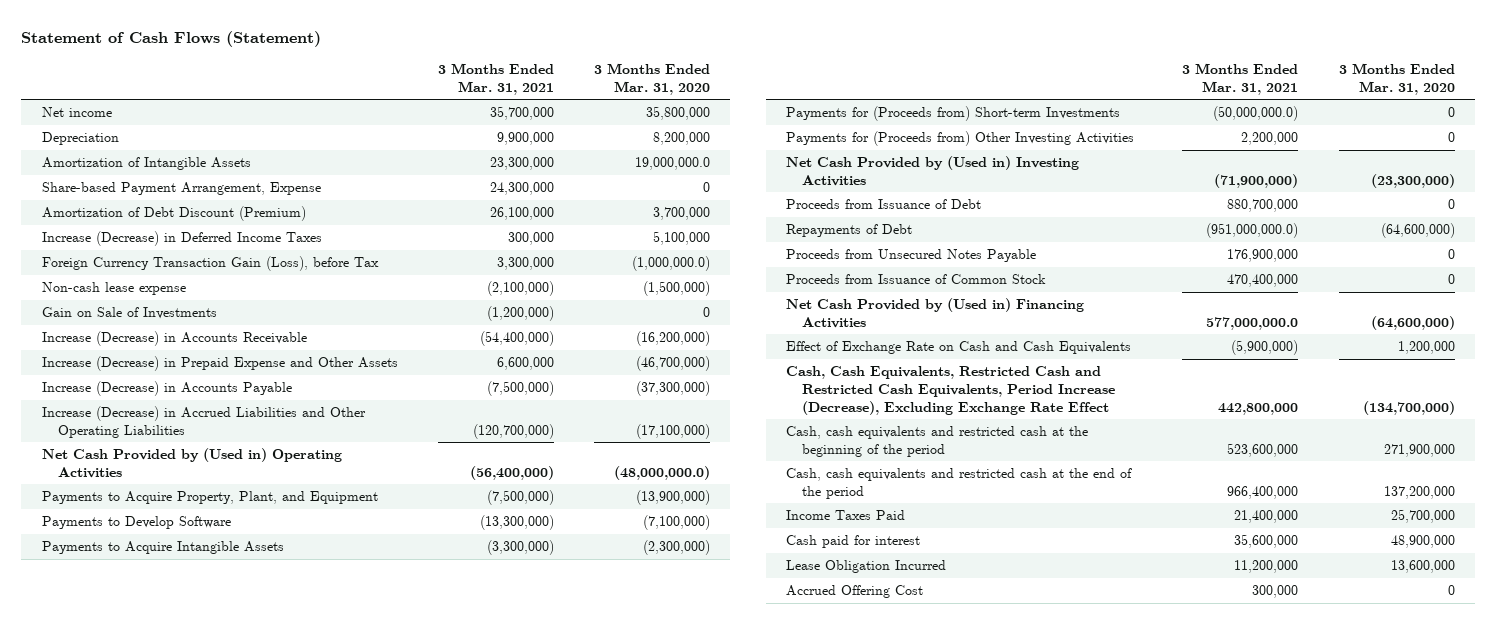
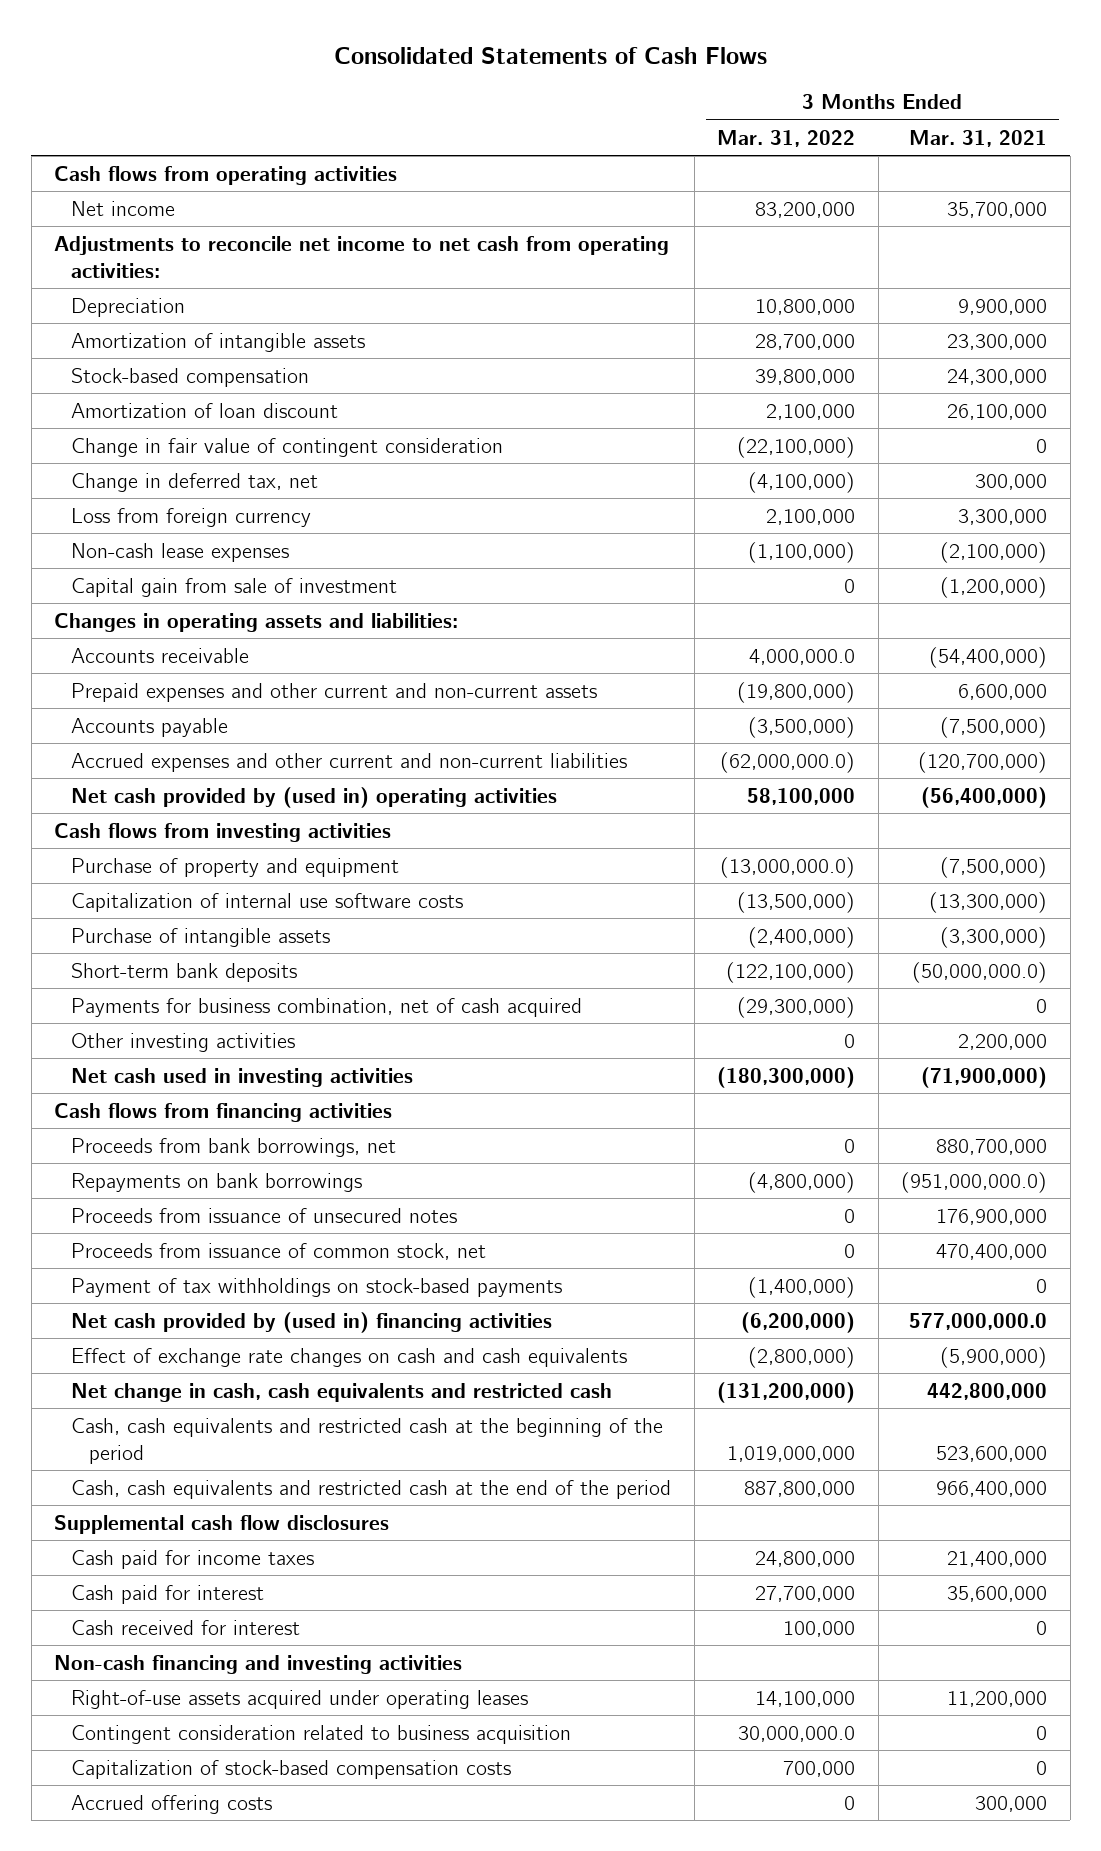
[21,31,322,48] Statement of Cash Flows (Statement) -> [333,46,767,64] Consolidated Statements of Cash Flows
[594,63,711,96] 3 Months Ended Mar. 31, 2020 -> none
none -> [717,129,856,147] Mar. 31, 2022
none -> [54,165,398,185] Cash flows from operating activities
none -> [54,235,670,278] Adjustments to reconcile net income to net cash from operating activities:
[41,157,251,171] Amortization of Intangible Assets -> [71,332,366,352] Amortization of intangible assets
[41,182,321,196] Share-based Payment Arrangement, Expense -> [71,367,310,387] Stock-based compensation
[41,206,306,222] Amortization of Debt Discount (Premium) -> [71,402,339,418] Amortization of loan discount
none -> [71,437,504,457] Change in fair value of contingent consideration
[41,231,322,247] Increase (Decrease) in Deferred Income Taxes -> [71,472,319,492] Change in deferred tax, net
[41,256,379,272] Foreign Currency Transaction Gain (Loss), before Tax -> [71,507,312,527] Loss from foreign currency
[41,282,186,296] Non-cash lease expense -> [71,542,290,562] Non-cash lease expenses
[41,307,217,320] Gain on Sale of Investments -> [71,577,398,597] Capital gain from sale of investment
none -> [54,612,459,632] Changes in operating assets and liabilities:
[41,331,307,347] Increase (Decrease) in Accounts Receivable -> [71,647,250,663] Accounts receivable
[41,356,398,372] Increase (Decrease) in Prepaid Expense and Other Assets -> [71,682,598,702] Prepaid expenses and other current and non-current assets
[41,381,292,397] Increase (Decrease) in Accounts Payable -> [71,717,229,737] Accounts payable
[41,406,366,438] Increase (Decrease) in Accrued Liabilities and Other Operating Liabilities -> [71,752,628,772] Accrued expenses and other current and non-current liabilities
[41,448,342,478] Net Cash Provided by (Used in) Operating Activities -> [71,786,558,808] Net cash provided by (used in) operating activities
none -> [54,822,392,842] Cash flows from investing activities
[41,491,378,505] Payments to Acquire Property, Plant, and Equipment -> [71,857,400,877] Purchase of property and equipment
[41,516,231,530] Payments to Develop Software -> [71,892,464,912] Capitalization of internal use software costs
[41,541,284,555] Payments to Acquire Intangible Assets -> [71,927,331,947] Purchase of intangible assets
[785,106,1120,122] Payments for (Proceeds from) Short-term Investments -> [71,962,298,982] Short-term bank deposits
none -> [71,997,583,1017] Payments for business combination, net of cash acquired
[785,131,1134,147] Payments for (Proceeds from) Other Investing Activities -> [71,1032,296,1052] Other investing activities
[785,156,1079,186] Net Cash Provided by (Used in) Investing Activities -> [71,1067,414,1087] Net cash used in investing activities
none -> [54,1102,393,1122] Cash flows from financing activities
[785,199,981,210] Proceeds from Issuance of Debt -> [71,1137,397,1157] Proceeds from bank borrowings, net
[785,224,912,238] Repayments of Debt -> [71,1172,363,1192] Repayments on bank borrowings
[785,249,1036,263] Proceeds from Unsecured Notes Payable -> [71,1207,458,1223] Proceeds from issuance of unsecured notes
[785,274,1046,285] Proceeds from Issuance of Common Stock -> [71,1242,487,1260] Proceeds from issuance of common stock, net
none -> [71,1277,563,1297] Payment of tax withholdings on stock-based payments
[785,298,1084,328] Net Cash Provided by (Used in) Financing Activities -> [71,1311,553,1333] Net cash provided by (used in) financing activities
[785,341,1131,355] Effect of Exchange Rate on Cash and Cash Equivalents -> [71,1347,628,1367] Effect of exchange rate changes on cash and cash equivalents
[785,366,1116,415] Cash, Cash Equivalents, Restricted Cash and Restricted Cash Equivalents, Period Increase (Decrease), Excluding Exchange Rate Effect -> [71,1382,613,1402] Net change in cash, cash equivalents and restricted cash
none -> [54,1514,390,1534] Supplemental cash flow disclosures
[785,510,905,521] Income Taxes Paid -> [71,1549,315,1569] Cash paid for income taxes
none -> [71,1619,301,1635] Cash received for interest
none -> [54,1654,463,1674] Non-cash financing and investing activities
[785,560,946,574] Lease Obligation Incurred -> [71,1689,529,1709] Right-of-use assets acquired under operating leases
none -> [71,1724,572,1744] Contingent consideration related to business acquisition
none -> [71,1759,512,1779] Capitalization of stock-based compensation costs
[785,585,923,599] Accrued Offering Cost -> [71,1794,273,1814] Accrued offering costs

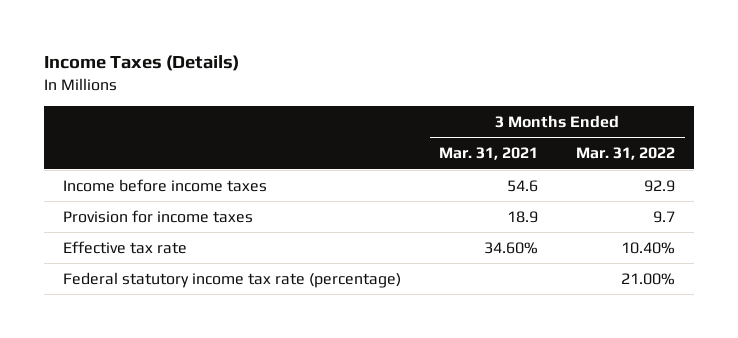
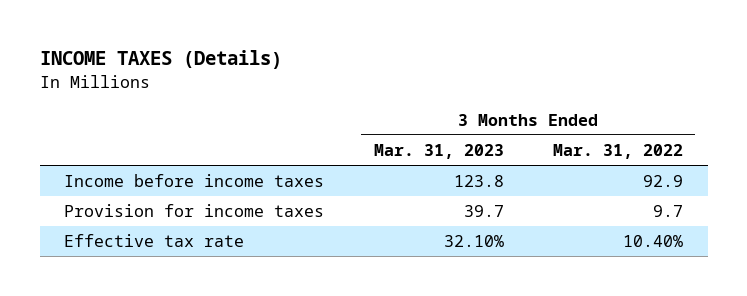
[43,55,239,72] Income Taxes (Details) -> [39,50,282,70] INCOME TAXES (Details)
[439,147,539,161] Mar. 31, 2021 -> none
none -> [373,143,504,159] Mar. 31, 2023
[62,271,401,288] Federal statutory income tax rate (percentage) -> none

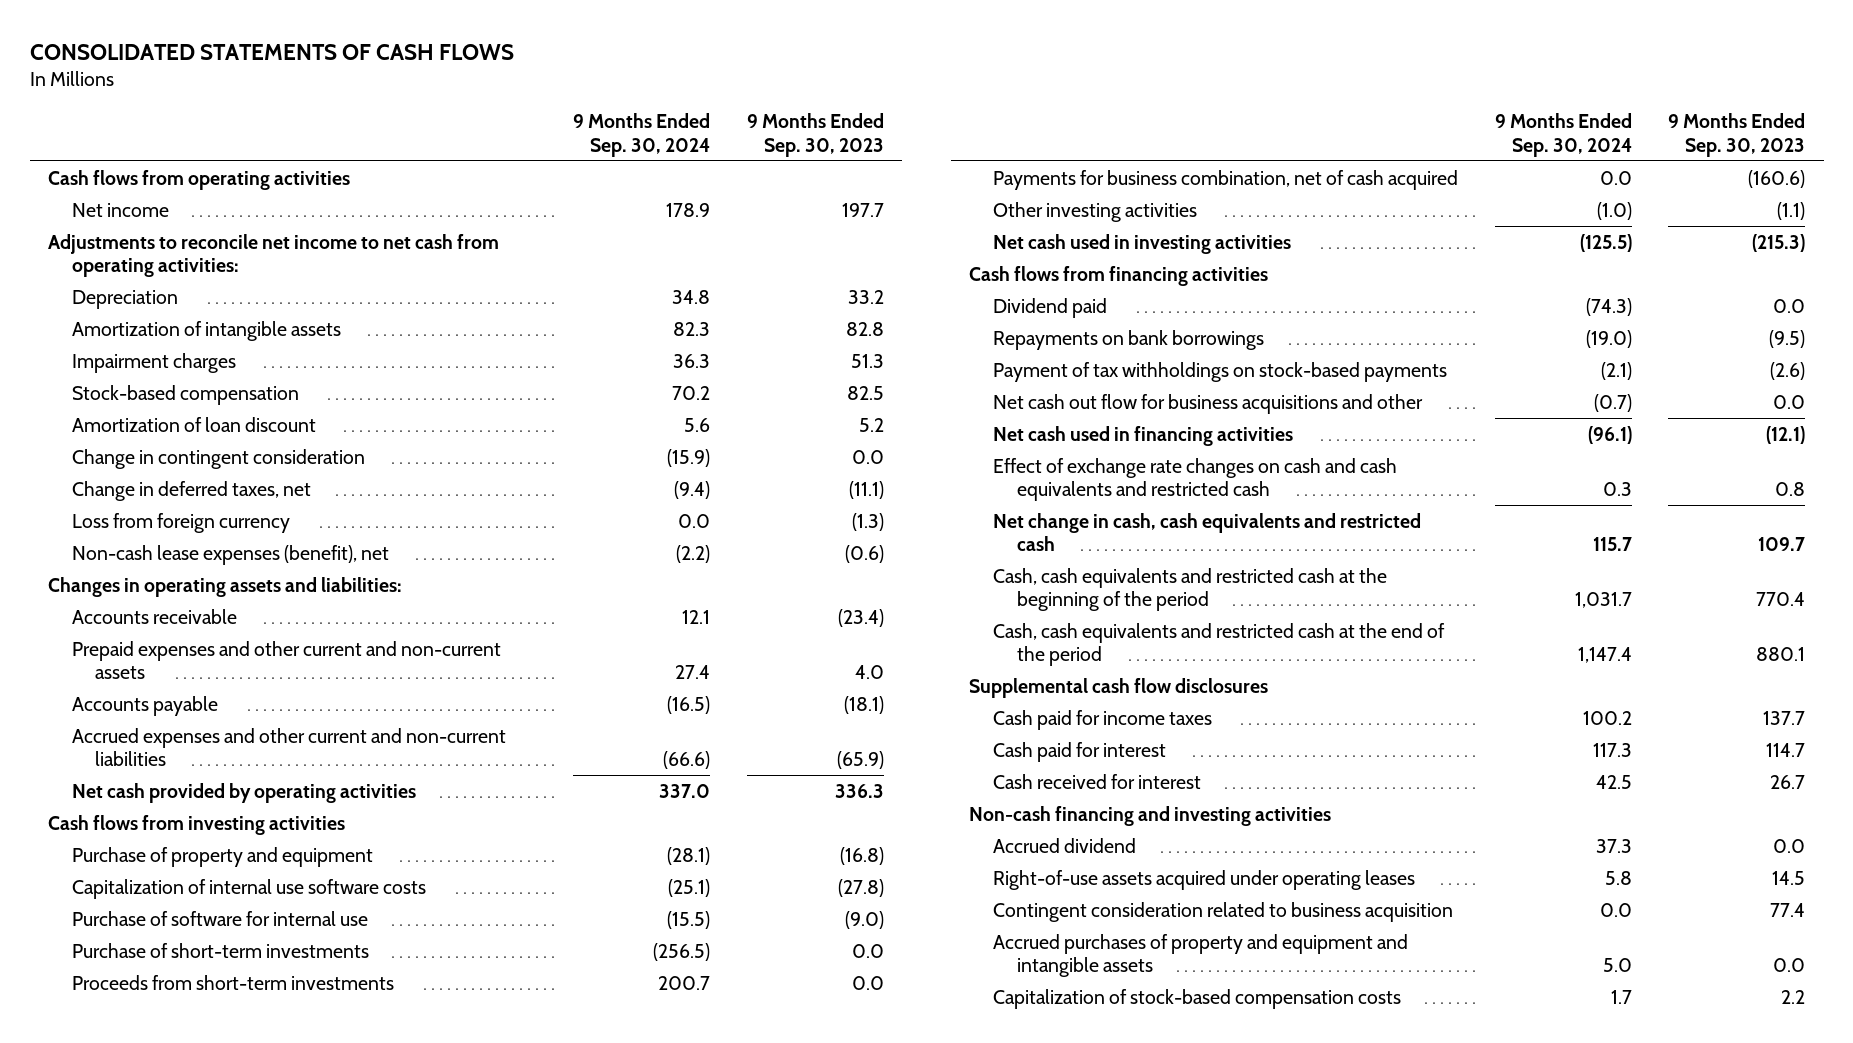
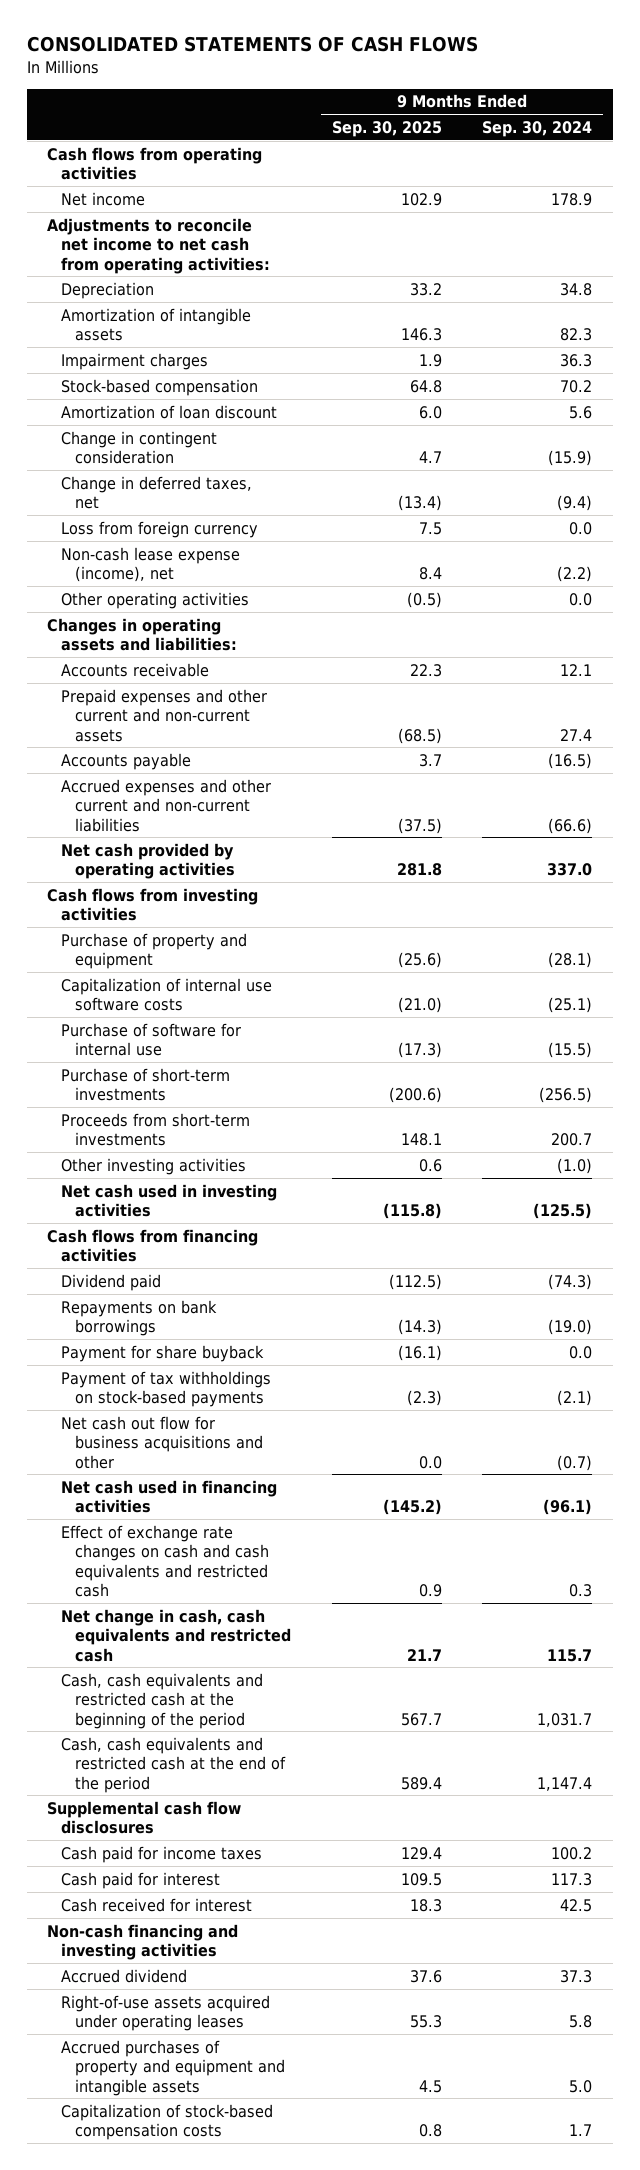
[746,113,884,157] 9 Months Ended Sep. 30, 2023 -> none
none -> [331,120,442,137] Sep. 30, 2025
[71,544,389,565] Non-cash lease expenses (benefit), net -> [60,546,240,583] Non-cash lease expense (income), net
none -> [60,591,249,609] Other operating activities
[992,169,1458,190] Payments for business combination, net of cash acquired -> none
none -> [60,1344,264,1362] Payment for share buyback
[992,901,1453,922] Contingent consideration related to business acquisition -> none

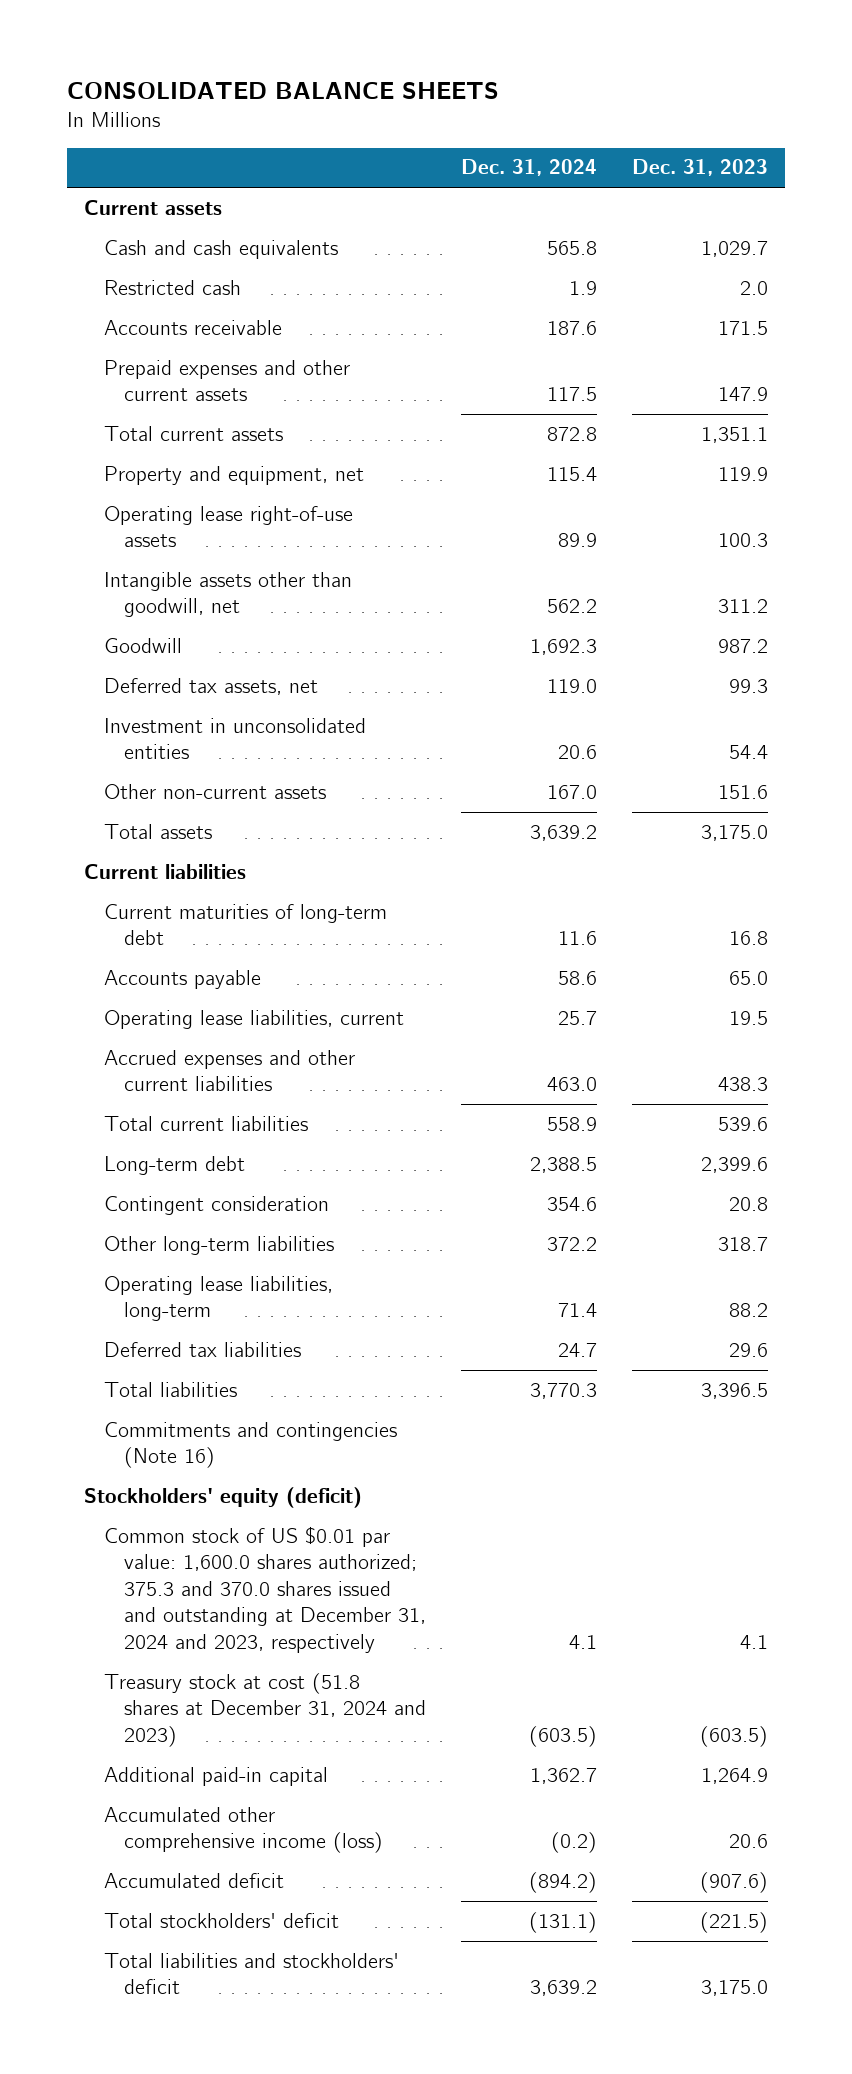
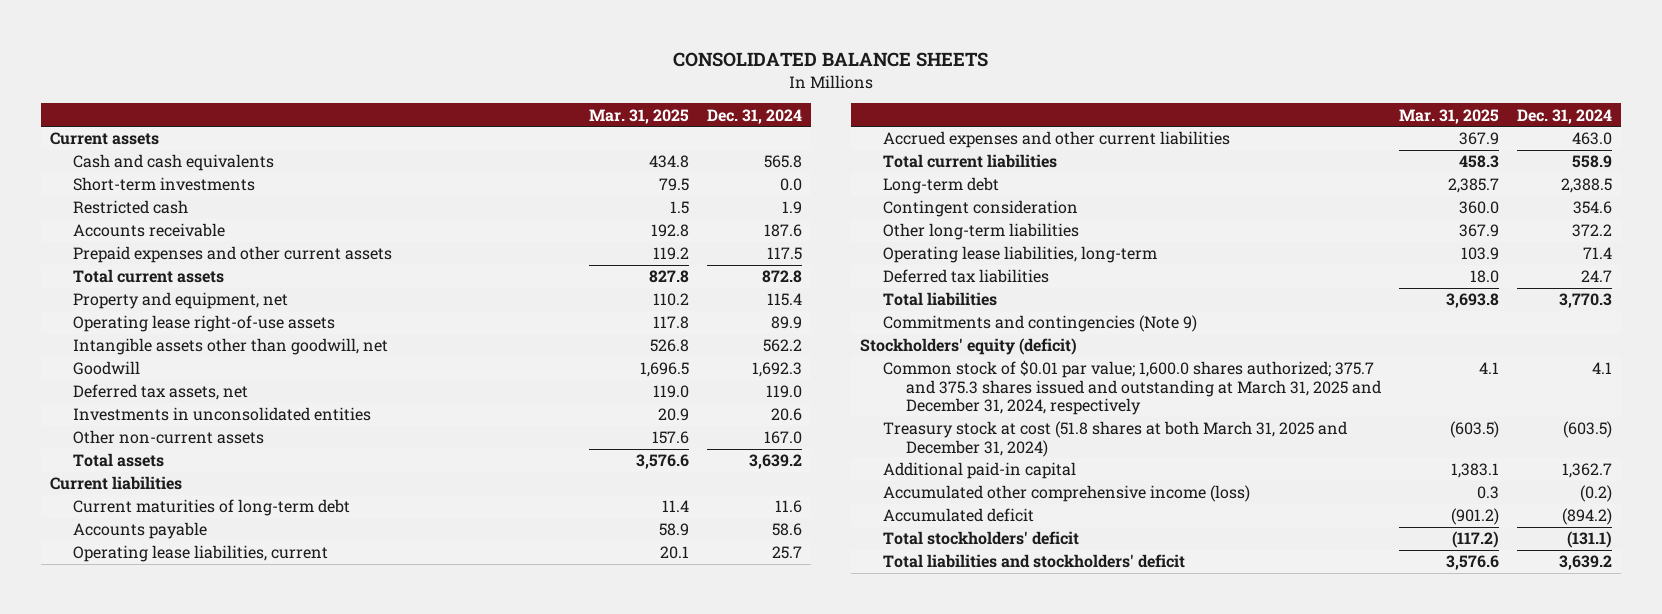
[631,159,768,177] Dec. 31, 2023 -> none
none -> [589,108,690,124] Mar. 31, 2025
none -> [73,177,256,192] Short-term investments
[104,717,367,760] Investment in unconsolidated entities -> [73,407,372,422] Investments in unconsolidated entities
[104,1421,398,1469] Commitments and contingencies (Note 16) -> [882,315,1197,333] Commitments and contingencies (Note 9)
[104,1525,427,1653] Common stock of US $0.01 par value: 1,600.0 shares authorized; 375.3 and 370.0 shares issued and outstanding at December 31, 2024 and 2023, respectively -> [882,360,1381,416] Common stock of $0.01 par value; 1,600.0 shares authorized; 375.7 and 375.3 shares issued and outstanding at March 31, 2025 and December 31, 2024, respectively
[104,1672,427,1747] Treasury stock at cost (51.8 shares at December 31, 2024 and 2023) -> [882,421,1347,457] Treasury stock at cost (51.8 shares at both March 31, 2025 and December 31, 2024)

